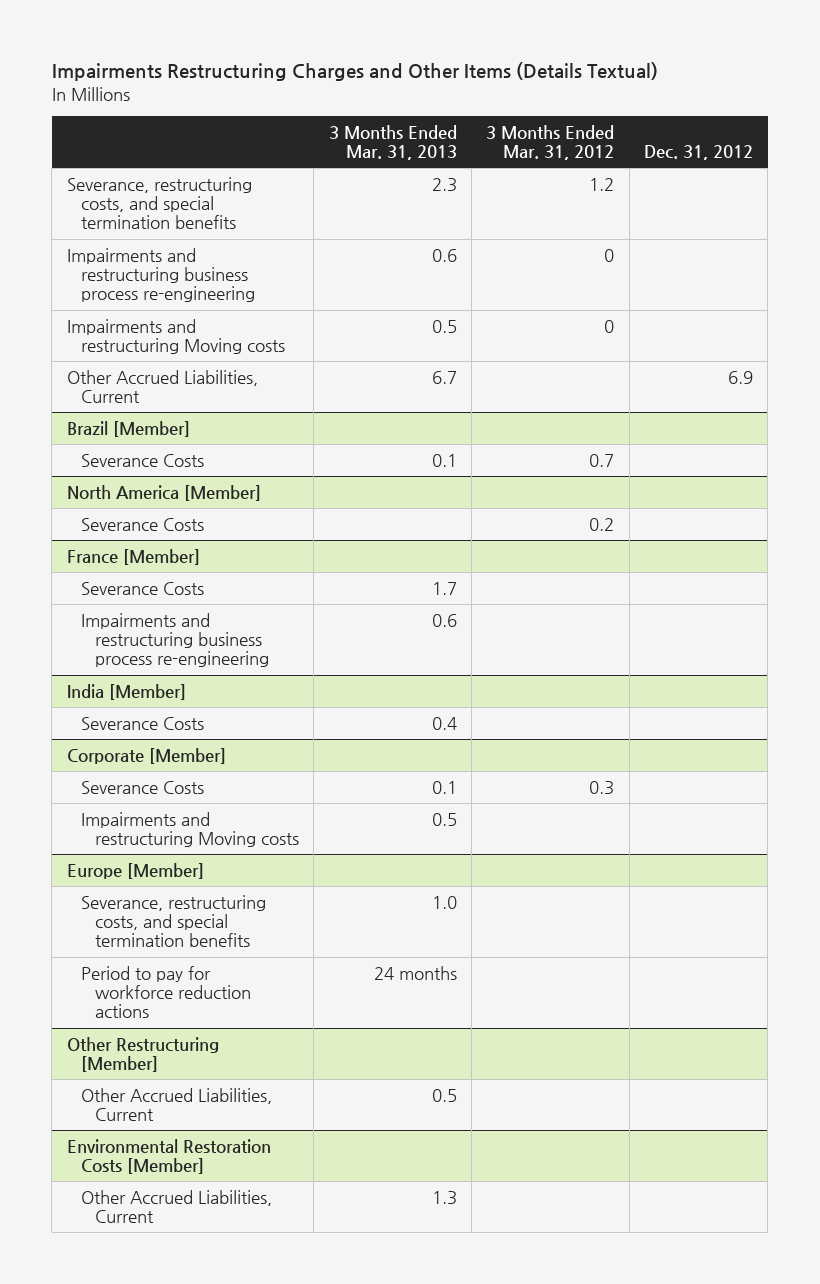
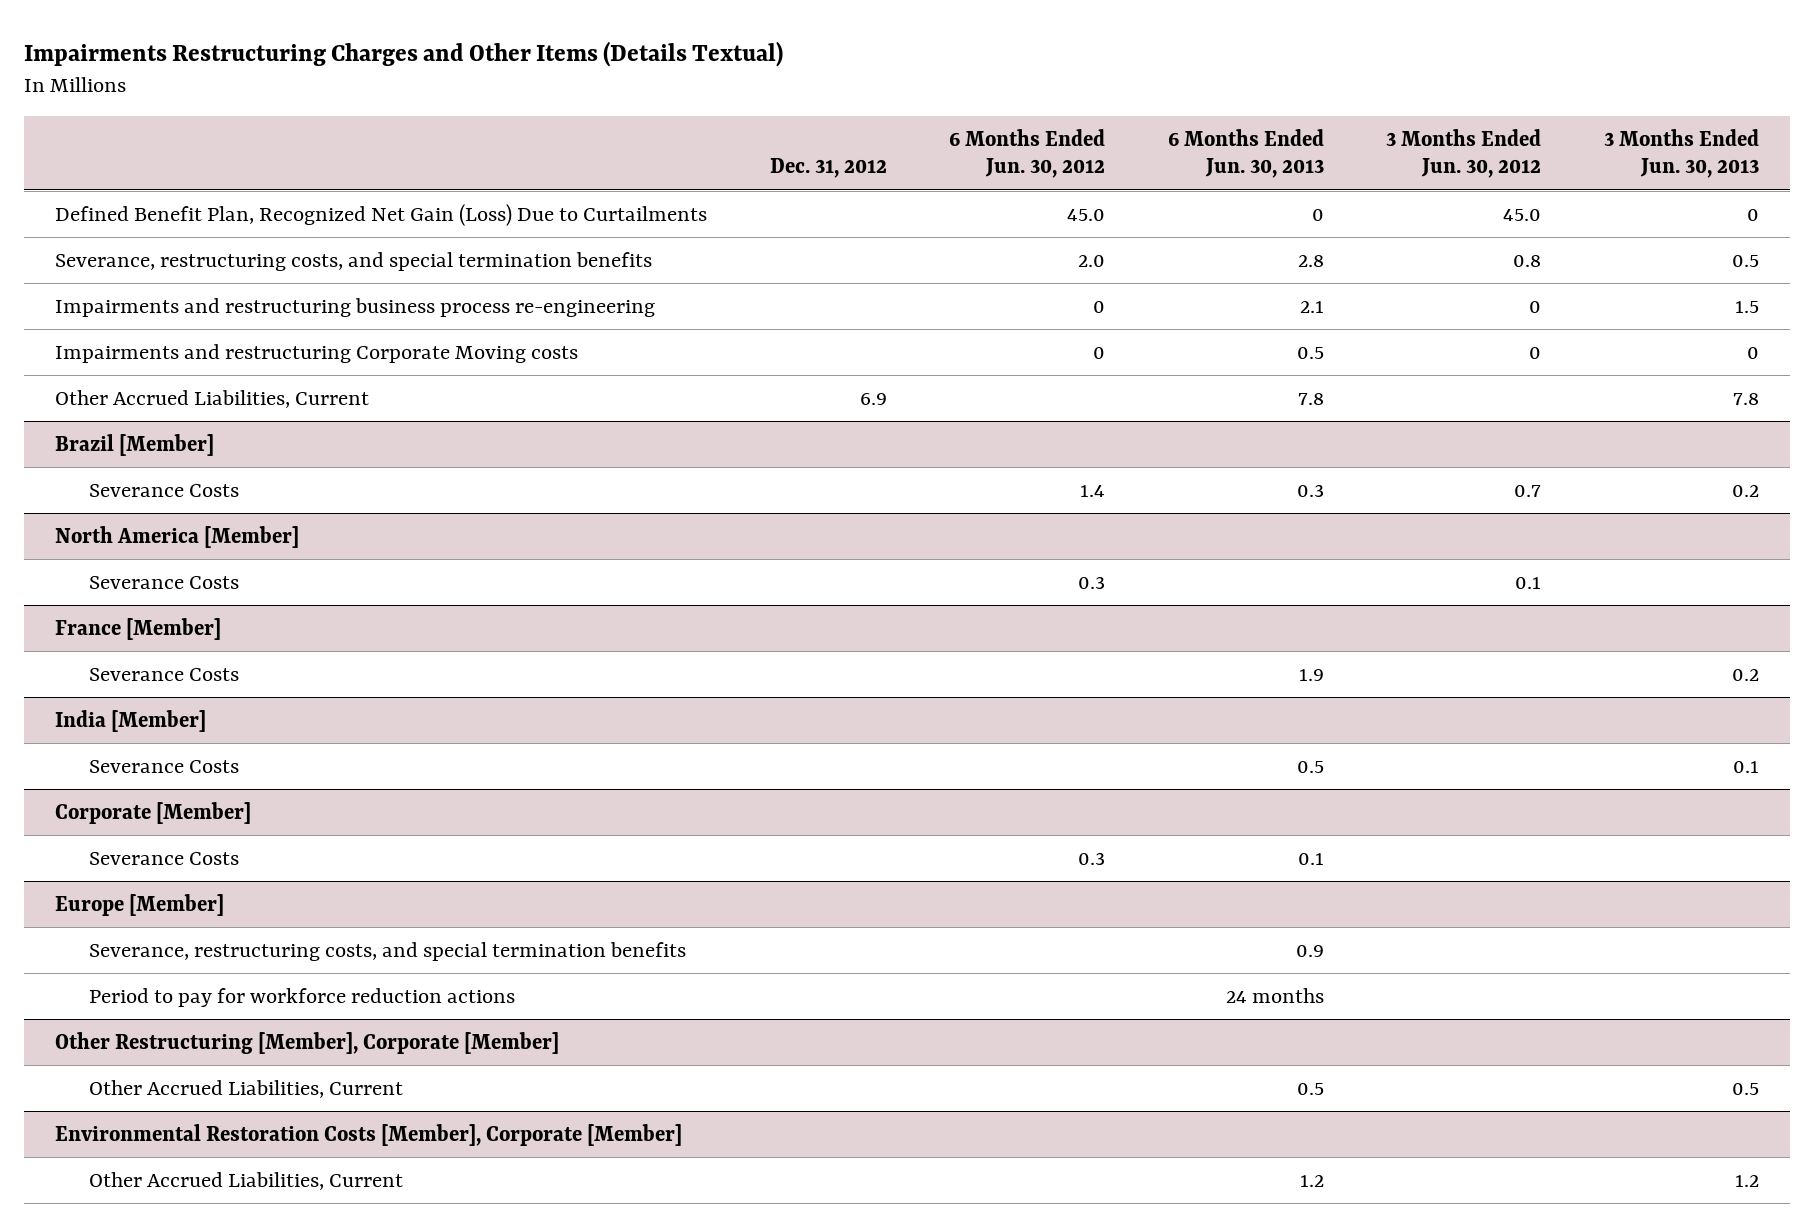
[328,124,457,161] 3 Months Ended Mar. 31, 2013 -> none
[486,124,615,161] 3 Months Ended Mar. 31, 2012 -> none
none -> [949,128,1106,179] 6 Months Ended Jun. 30, 2012
none -> [1167,128,1324,179] 6 Months Ended Jun. 30, 2013
none -> [1386,128,1542,179] 3 Months Ended Jun. 30, 2012
none -> [1603,128,1759,179] 3 Months Ended Jun. 30, 2013
none -> [55,203,708,226] Defined Benefit Plan, Recognized Net Gain (Loss) Due to Curtailments
[66,318,285,355] Impairments and restructuring Moving costs -> [55,343,579,363] Impairments and restructuring Corporate Moving costs
[80,612,269,668] Impairments and restructuring business process re-engineering -> none
[80,811,299,848] Impairments and restructuring Moving costs -> none
[66,1036,219,1073] Other Restructuring [Member] -> [55,1031,560,1054] Other Restructuring [Member], Corporate [Member]
[66,1138,271,1175] Environmental Restoration Costs [Member] -> [55,1123,683,1146] Environmental Restoration Costs [Member], Corporate [Member]

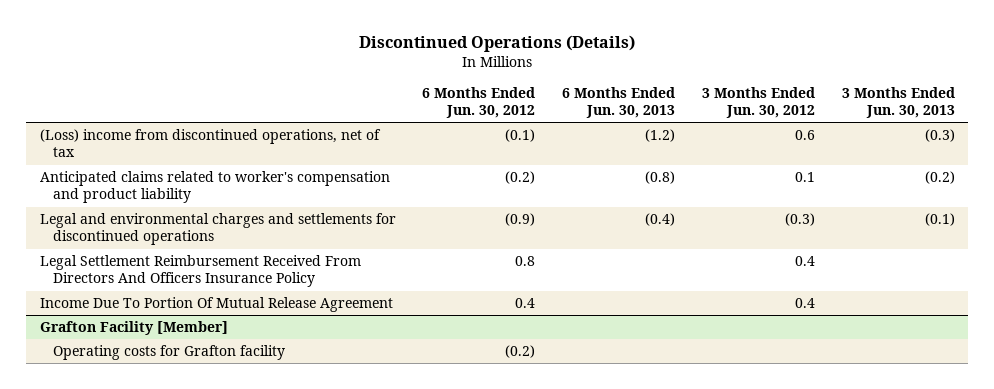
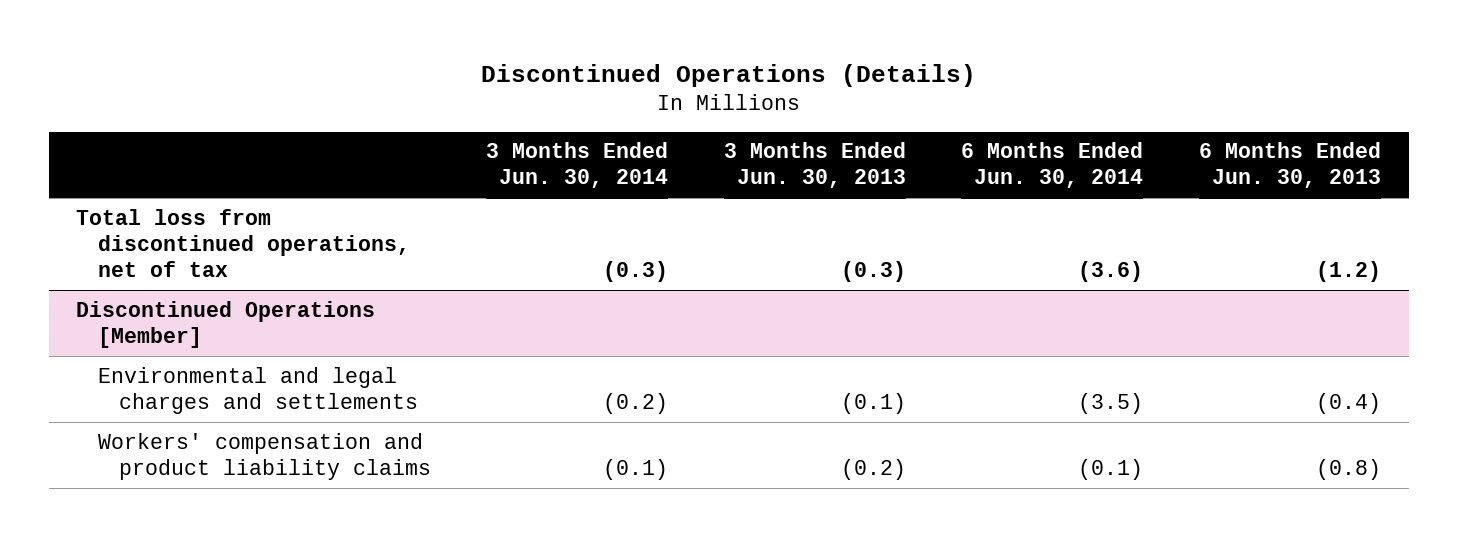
[422,86,536,118] 6 Months Ended Jun. 30, 2012 -> none
[701,86,815,118] 3 Months Ended Jun. 30, 2012 -> none
none -> [486,142,669,189] 3 Months Ended Jun. 30, 2014
none -> [961,142,1144,189] 6 Months Ended Jun. 30, 2014
[39,171,390,204] Anticipated claims related to worker's compensation and product liability -> none
[39,213,396,246] Legal and environmental charges and settlements for discontinued operations -> none
[39,255,361,288] Legal Settlement Reimbursement Received From Directors And Officers Insurance Policy -> none
[39,297,393,313] Income Due To Portion Of Mutual Release Agreement -> none
[39,321,228,336] Grafton Facility [Member] -> none
[53,345,286,361] Operating costs for Grafton facility -> none
[39,129,381,158] (Loss) income from discontinued operations, net of tax -> [76,208,410,277] Total loss from discontinued operations, net of tax
none -> [76,300,376,348] Discontinued Operations [Member]
none -> [97,366,418,414] Environmental and legal charges and settlements
none -> [97,432,431,480] Workers' compensation and product liability claims

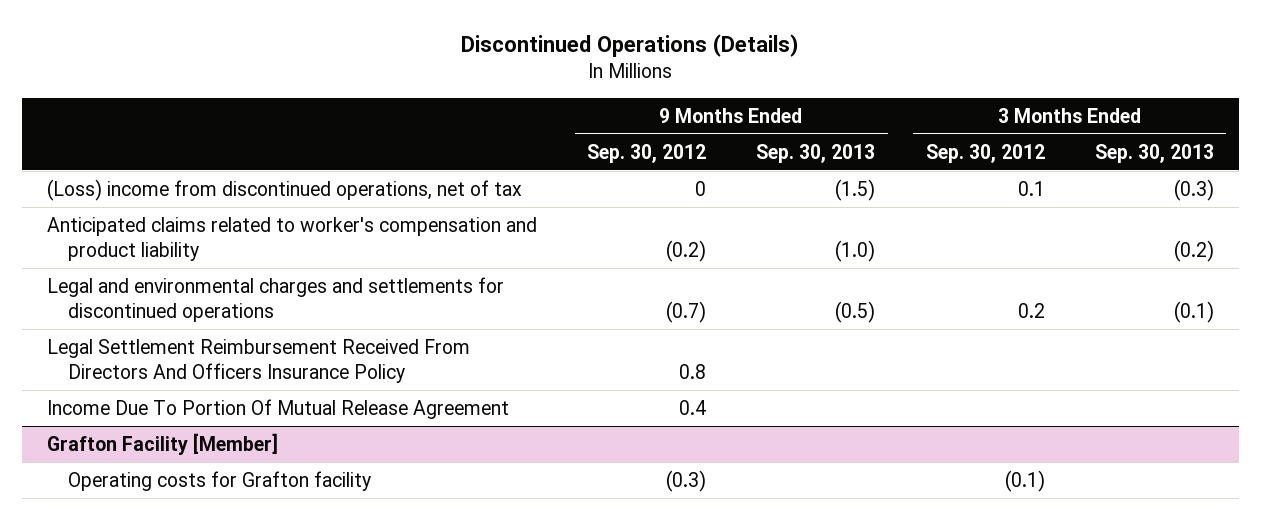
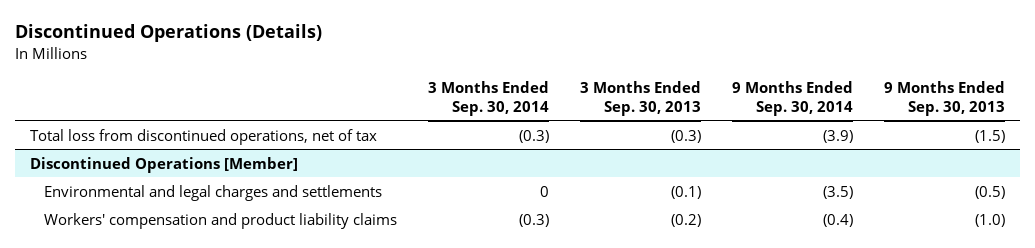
[587,143,707,163] Sep. 30, 2012 -> none
[925,143,1045,163] Sep. 30, 2012 -> none
none -> [428,81,550,116] 3 Months Ended Sep. 30, 2014
none -> [731,81,853,116] 9 Months Ended Sep. 30, 2014
[47,216,538,261] Anticipated claims related to worker's compensation and product liability -> none
[47,276,505,322] Legal and environmental charges and settlements for discontinued operations -> none
[47,338,471,383] Legal Settlement Reimbursement Received From Directors And Officers Insurance Policy -> none
[47,398,510,419] Income Due To Portion Of Mutual Release Agreement -> none
[47,432,279,455] Grafton Facility [Member] -> none
[68,470,372,491] Operating costs for Grafton facility -> none
[47,178,523,201] (Loss) income from discontinued operations, net of tax -> [29,128,377,145] Total loss from discontinued operations, net of tax
none -> [29,156,298,173] Discontinued Operations [Member]
none -> [44,184,383,201] Environmental and legal charges and settlements
none -> [44,212,398,229] Workers' compensation and product liability claims

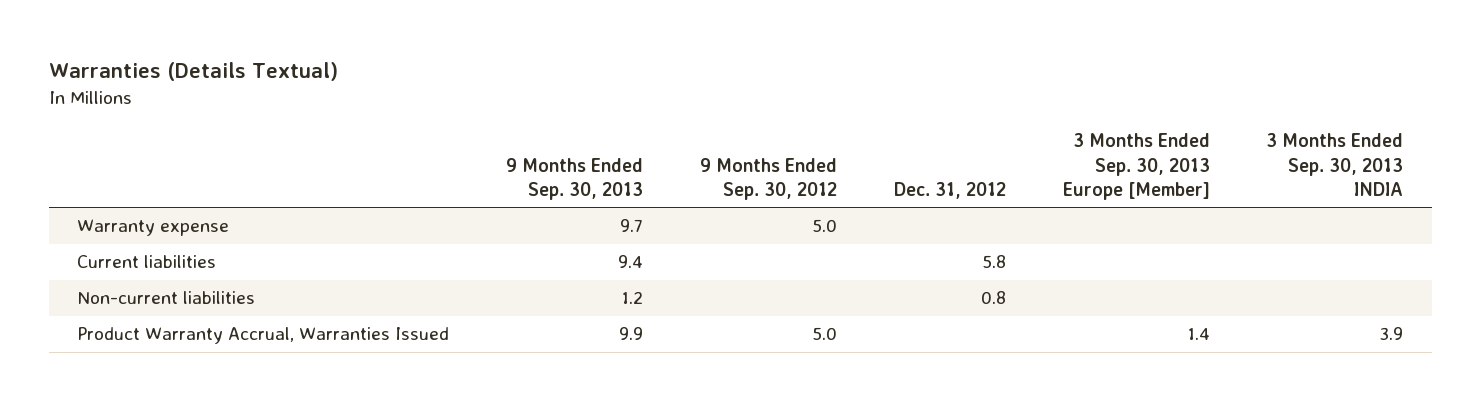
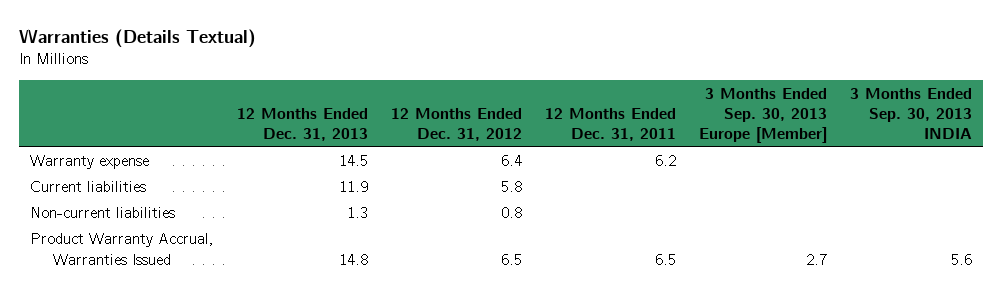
[506,157,644,200] 9 Months Ended Sep. 30, 2013 -> none
[699,157,837,200] 9 Months Ended Sep. 30, 2012 -> none
[893,181,1006,199] Dec. 31, 2012 -> none
none -> [237,107,369,142] 12 Months Ended Dec. 31, 2013
none -> [390,107,522,142] 12 Months Ended Dec. 31, 2012
none -> [544,107,676,142] 12 Months Ended Dec. 31, 2011
[1186,328,1210,341] 1.4 -> [805,253,827,265] 2.7
[1379,327,1404,341] 3.9 -> [950,253,972,265] 5.6

